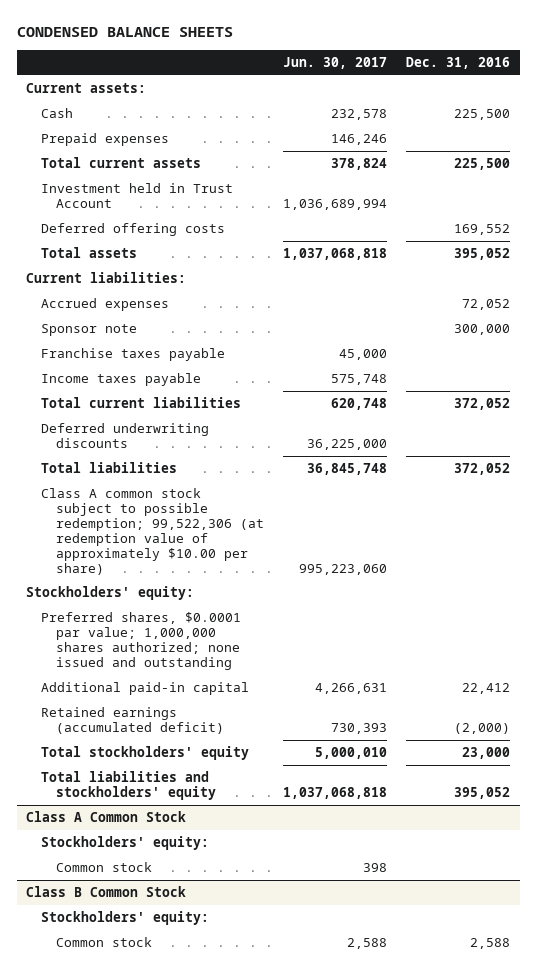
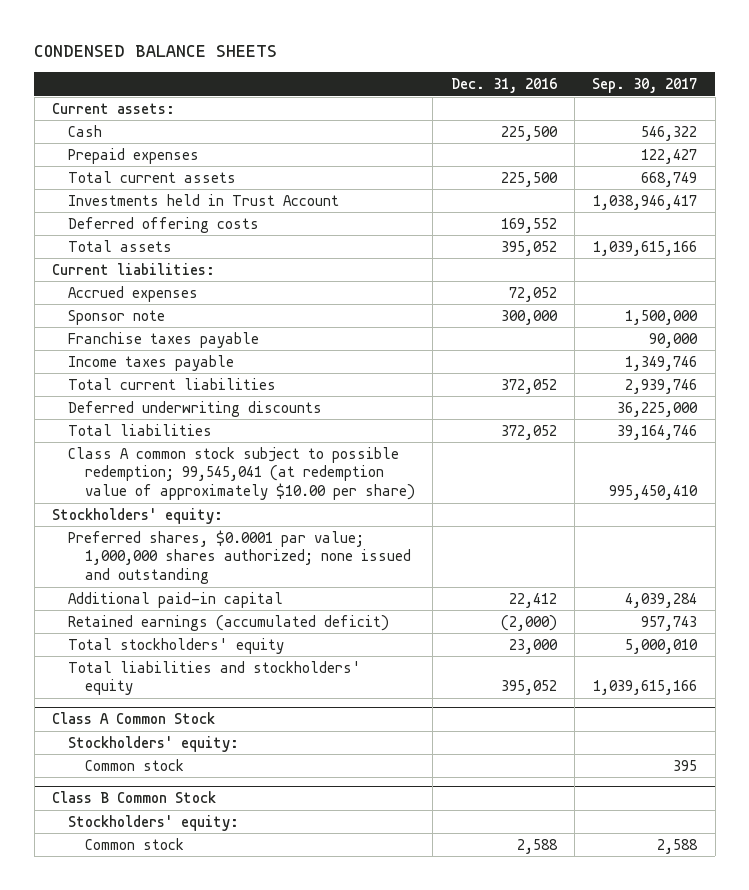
[282,56,387,69] Jun. 30, 2017 -> none
none -> [592,78,698,94] Sep. 30, 2017
[40,183,233,209] Investment held in Trust Account -> [68,193,340,206] Investments held in Trust Account
[40,488,264,575] Class A common stock subject to possible redemption; 99,522,306 (at redemption value of approximately $10.00 per share) -> [68,446,416,501] Class A common stock subject to possible redemption; 99,545,041 (at redemption value of approximately $10.00 per share)

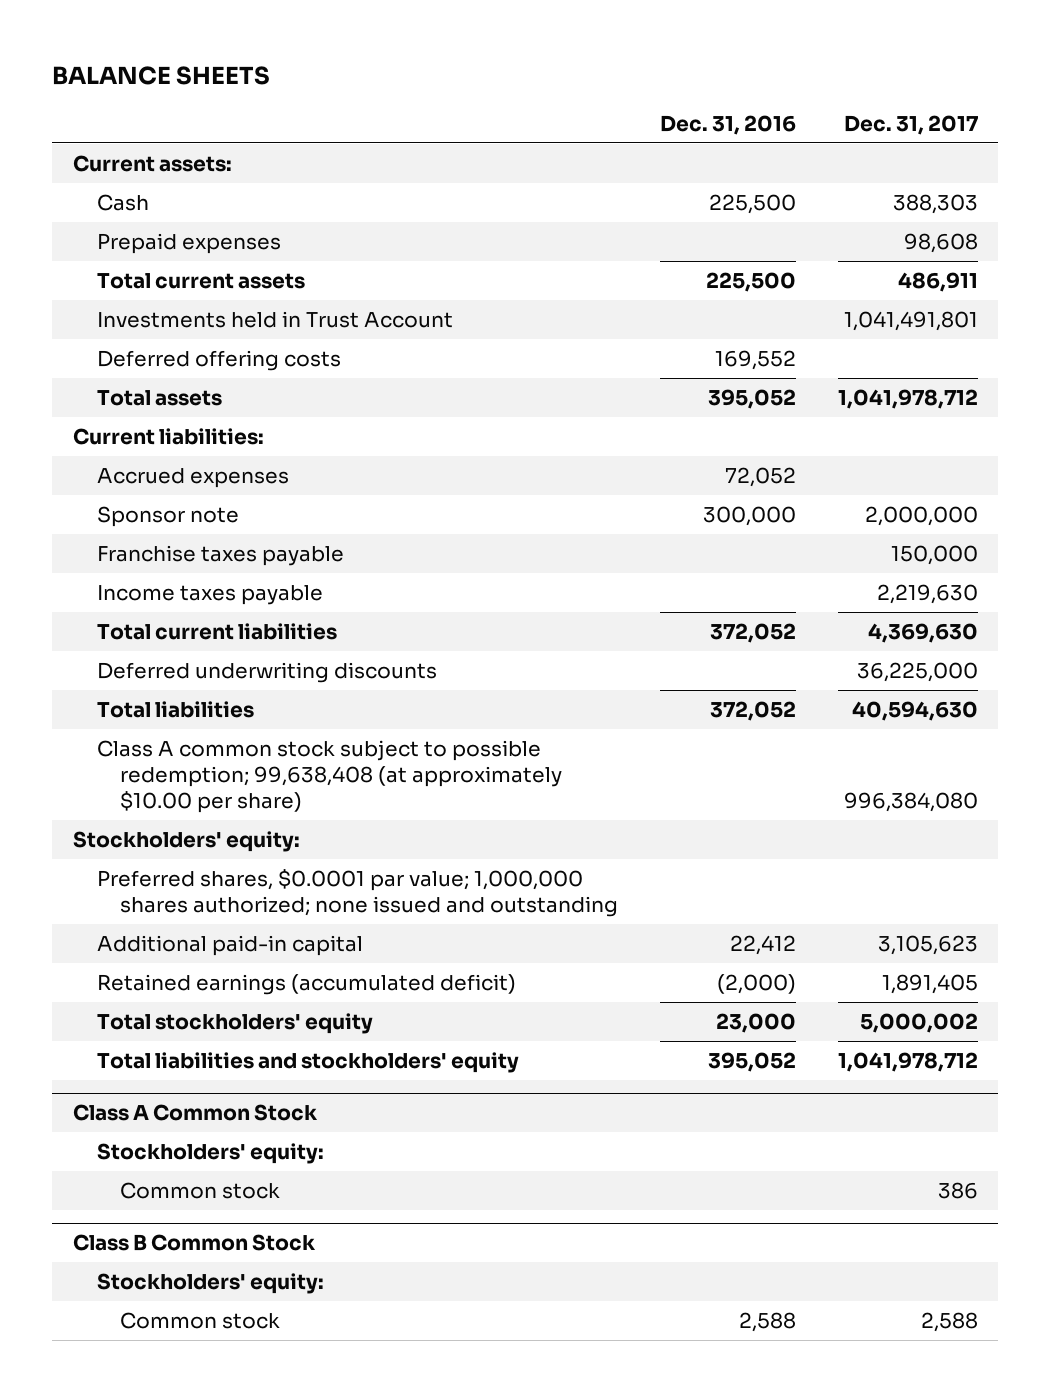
[34,45,278,58] CONDENSED BALANCE SHEETS -> [52,65,271,85] BALANCE SHEETS
[592,78,698,94] Sep. 30, 2017 -> none
none -> [843,114,978,135] Dec. 31, 2017
[68,446,416,501] Class A common stock subject to possible redemption; 99,545,041 (at redemption value of approximately $10.00 per share) -> [96,739,563,814] Class A common stock subject to possible redemption; 99,638,408 (at approximately $10.00 per share)

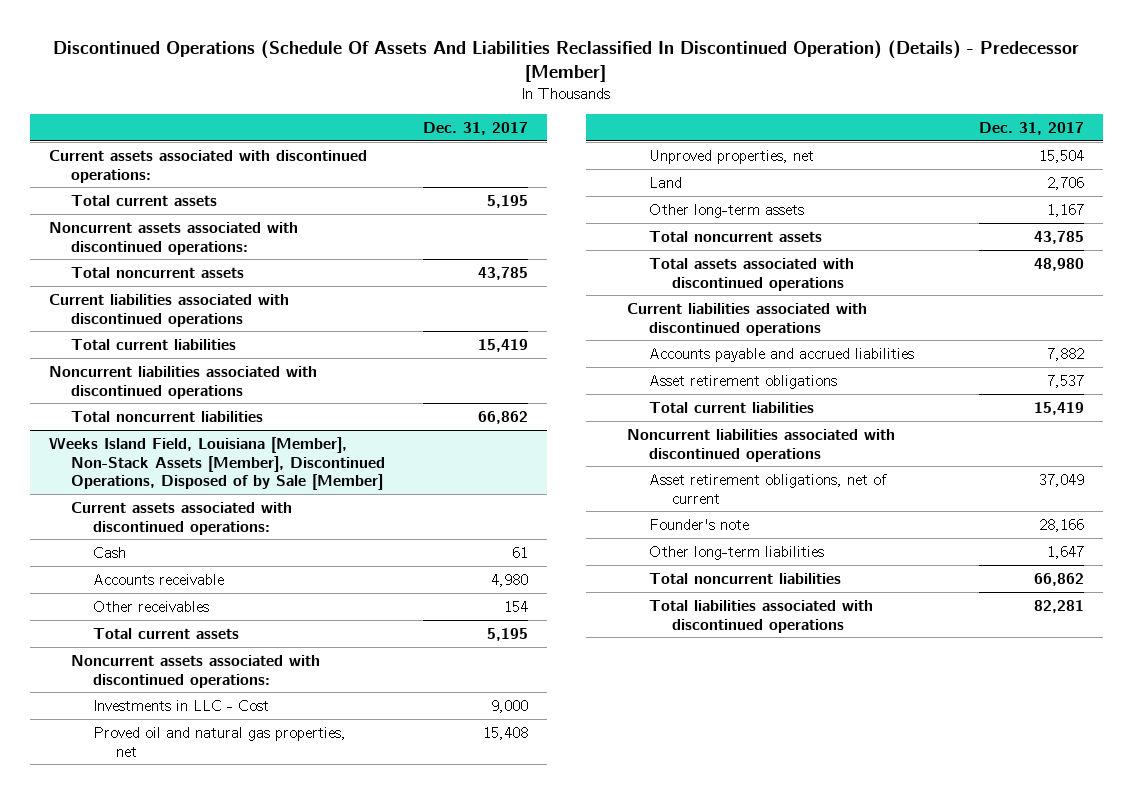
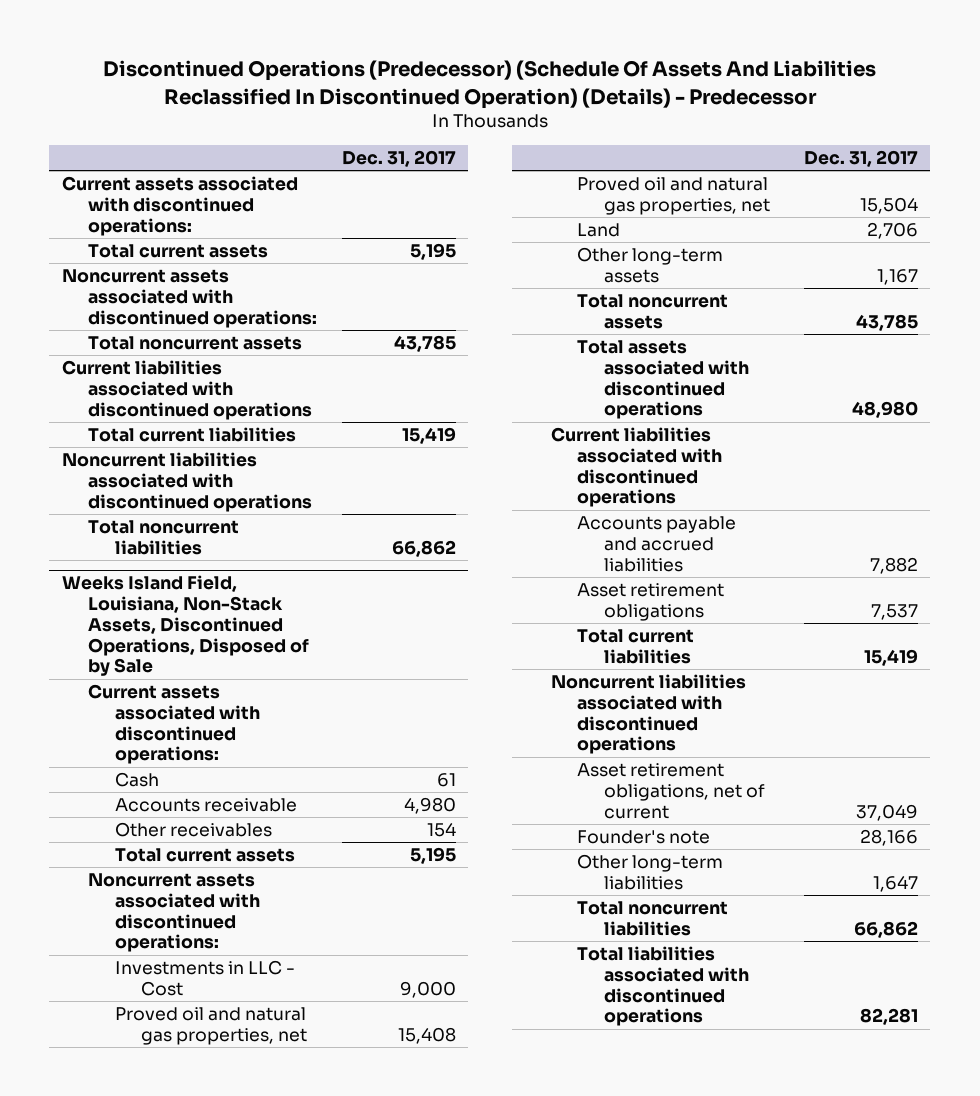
[53,39,1080,82] Discontinued Operations (Schedule Of Assets And Liabilities Reclassified In Discontinued Operation) (Details) - Predecessor [Member] -> [102,60,876,109] Discontinued Operations (Predecessor) (Schedule Of Assets And Liabilities Reclassified In Discontinued Operation) (Details) - Predecessor
[48,436,385,491] Weeks Island Field, Louisiana [Member], Non-Stack Assets [Member], Discontinued Operations, Disposed of by Sale [Member] -> [61,575,310,677] Weeks Island Field, Louisiana, Non-Stack Assets, Discontinued Operations, Disposed of by Sale
[649,149,815,164] Unproved properties, net -> [577,177,770,215] Proved oil and natural gas properties, net

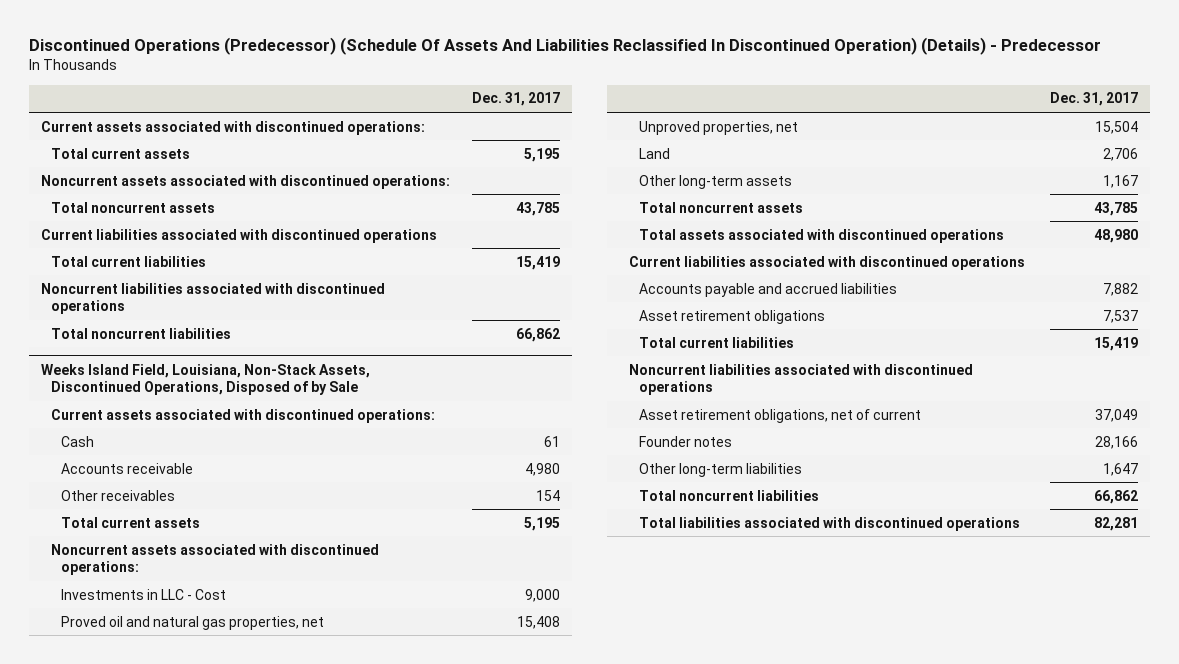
[577,177,770,215] Proved oil and natural gas properties, net -> [639,120,799,135] Unproved properties, net
[577,830,711,845] Founder's note -> [639,435,733,447] Founder notes

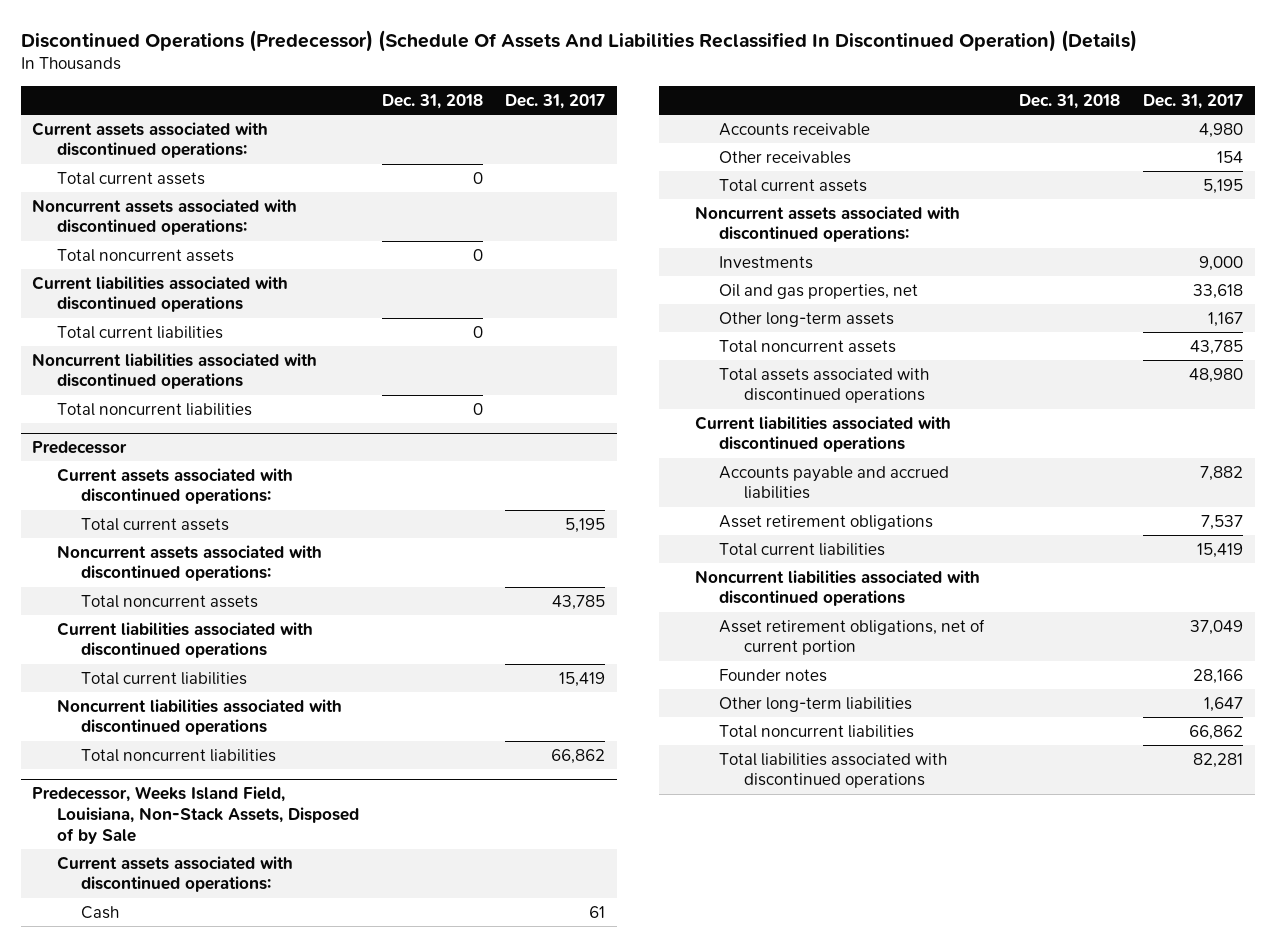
[29,37,1102,56] Discontinued Operations (Predecessor) (Schedule Of Assets And Liabilities Reclassified In Discontinued Operation) (Details) - Predecessor -> [20,29,1137,52] Discontinued Operations (Predecessor) (Schedule Of Assets And Liabilities Reclassified In Discontinued Operation) (Details)
none -> [381,93,483,109] Dec. 31, 2018
none -> [56,171,205,185] Total current assets
none -> [32,198,298,236] Noncurrent assets associated with discontinued operations:
none -> [56,248,234,262] Total noncurrent assets
none -> [32,275,289,313] Current liabilities associated with discontinued operations
none -> [56,325,223,339] Total current liabilities
none -> [32,352,318,390] Noncurrent liabilities associated with discontinued operations
none -> [56,402,252,416] Total noncurrent liabilities
none -> [32,441,128,455] Predecessor
none -> [56,467,293,505] Current assets associated with discontinued operations:
[40,363,370,396] Weeks Island Field, Louisiana, Non-Stack Assets, Discontinued Operations, Disposed of by Sale -> [32,786,359,844] Predecessor, Weeks Island Field, Louisiana, Non-Stack Assets, Disposed of by Sale
[639,120,799,135] Unproved properties, net -> none
[639,147,671,159] Land -> none
[61,588,227,600] Investments in LLC - Cost -> [719,255,814,269] Investments
[61,615,325,630] Proved oil and natural gas properties, net -> [719,283,919,299] Oil and gas properties, net
[517,615,561,629] 15,408 -> [1193,283,1244,299] 33,618
[639,408,922,423] Asset retirement obligations, net of current -> [719,618,986,656] Asset retirement obligations, net of current portion

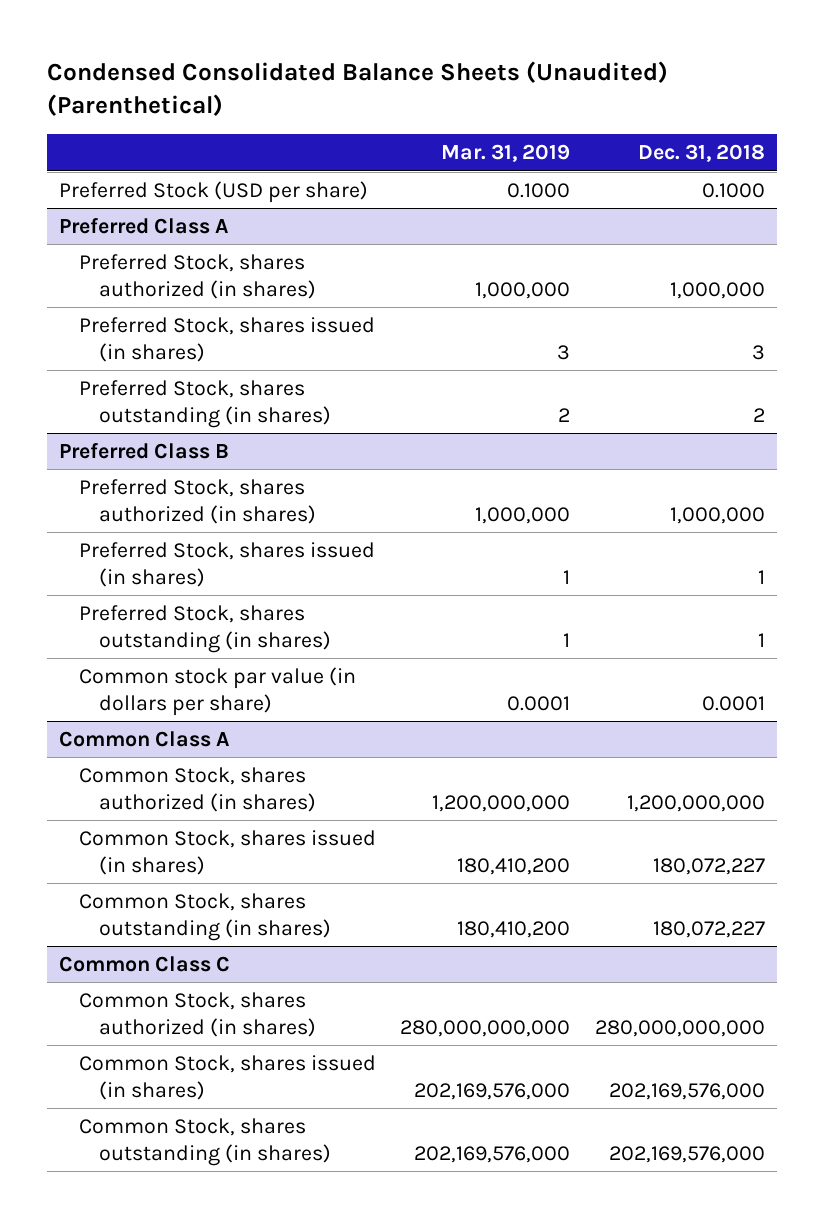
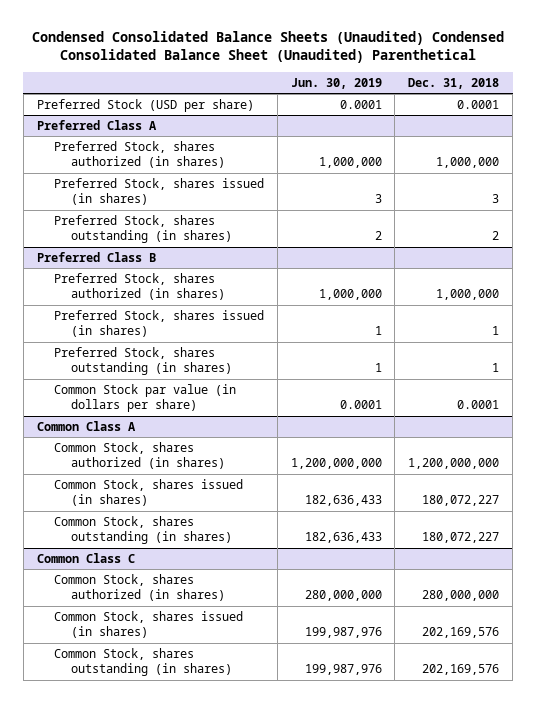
[46,60,668,117] Condensed Consolidated Balance Sheets (Unaudited) (Parenthetical) -> [32,30,505,63] Condensed Consolidated Balance Sheets (Unaudited) Condensed Consolidated Balance Sheet (Unaudited) Parenthetical
[441,144,571,163] Mar. 31, 2019 -> none
none -> [290,77,382,89] Jun. 30, 2019
[701,182,765,198] 0.1000 -> [457,99,500,109] 0.0001
[78,666,356,716] Common stock par value (in dollars per share) -> [53,383,236,413] Common Stock par value (in dollars per share)
[594,1019,765,1037] 280,000,000,000 -> [422,590,500,602] 280,000,000
[608,1082,765,1100] 202,169,576,000 -> [422,627,500,639] 202,169,576
[608,1145,765,1163] 202,169,576,000 -> [422,664,500,676] 202,169,576

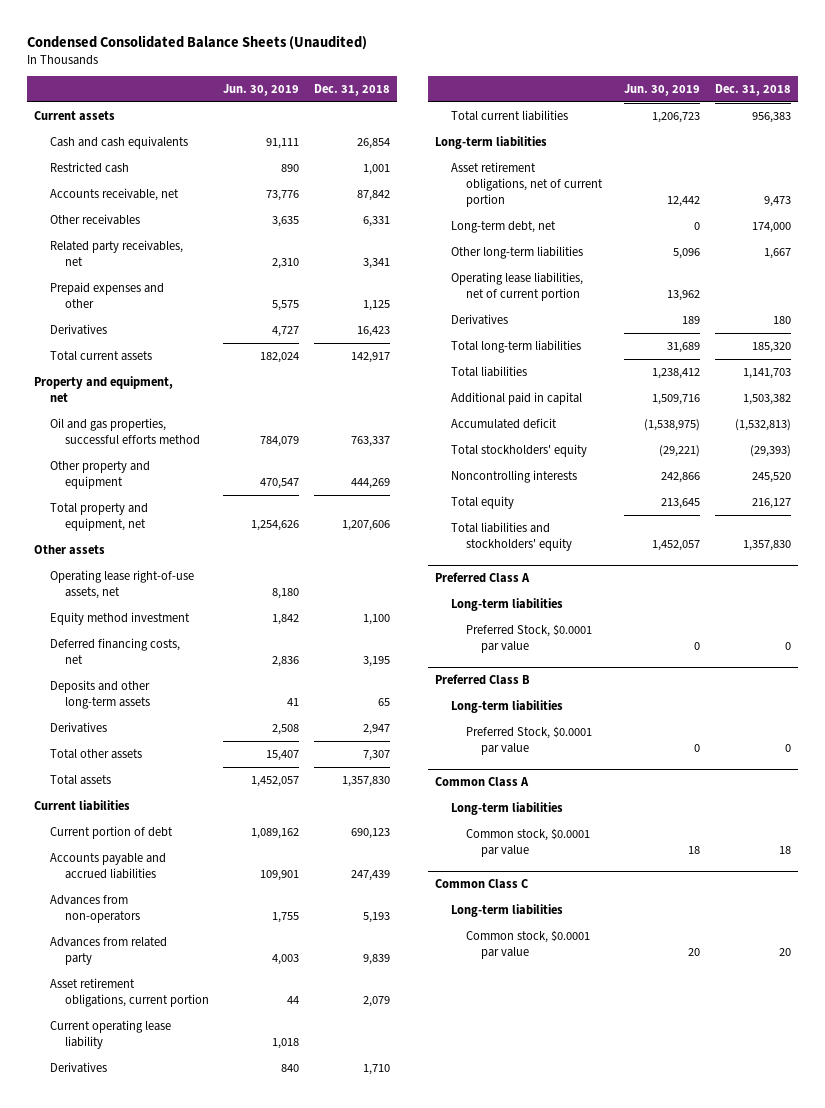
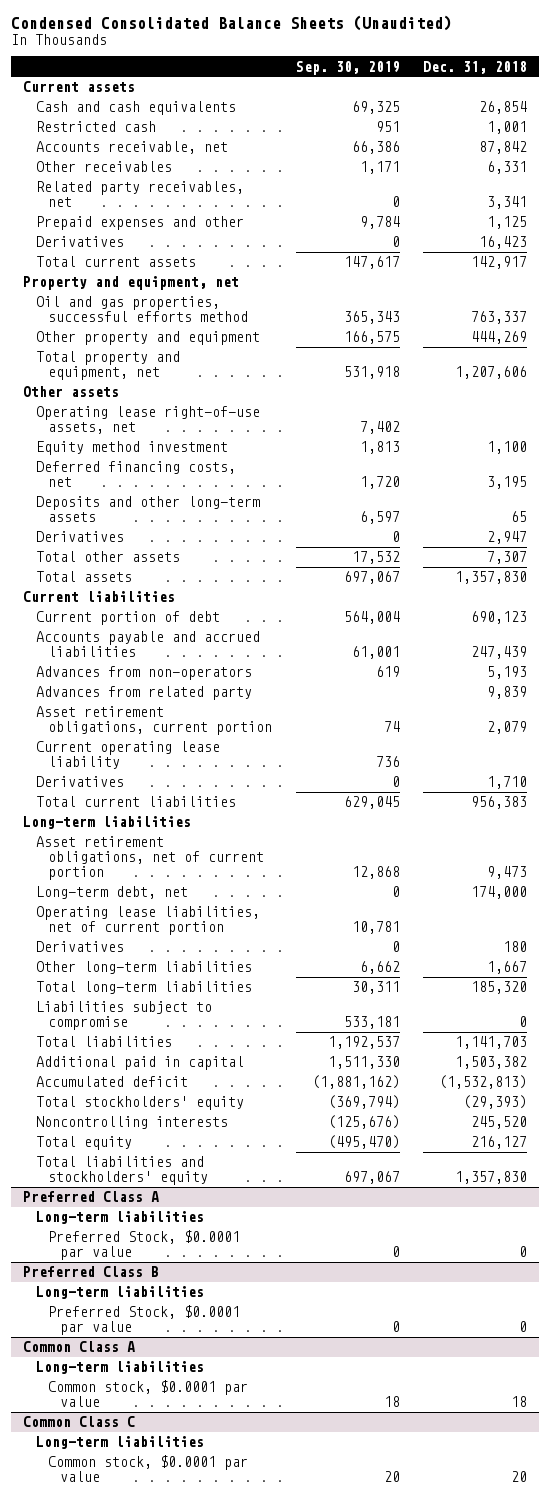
[223,84,300,97] Jun. 30, 2019 -> none
none -> [295,60,400,75] Sep. 30, 2019
[450,246,583,260] Other long-term liabilities -> [35,961,252,975] Other long-term liabilities
none -> [35,1001,212,1031] Liabilities subject to compromise

